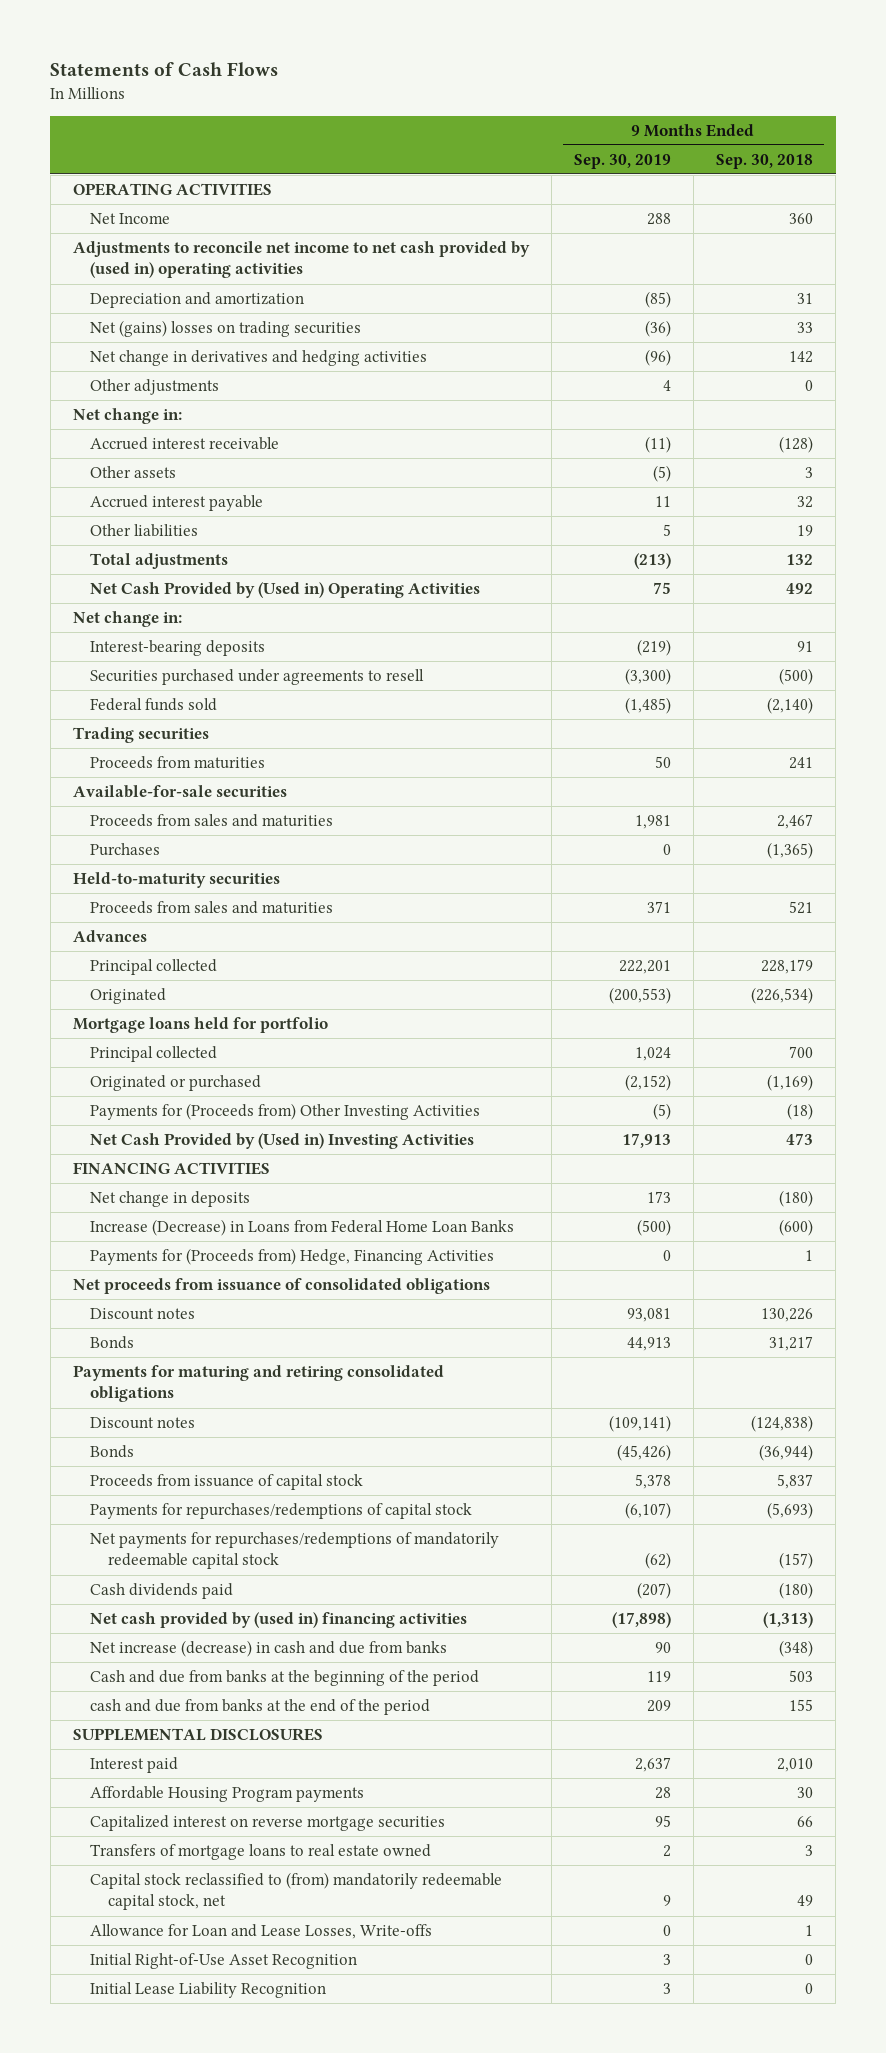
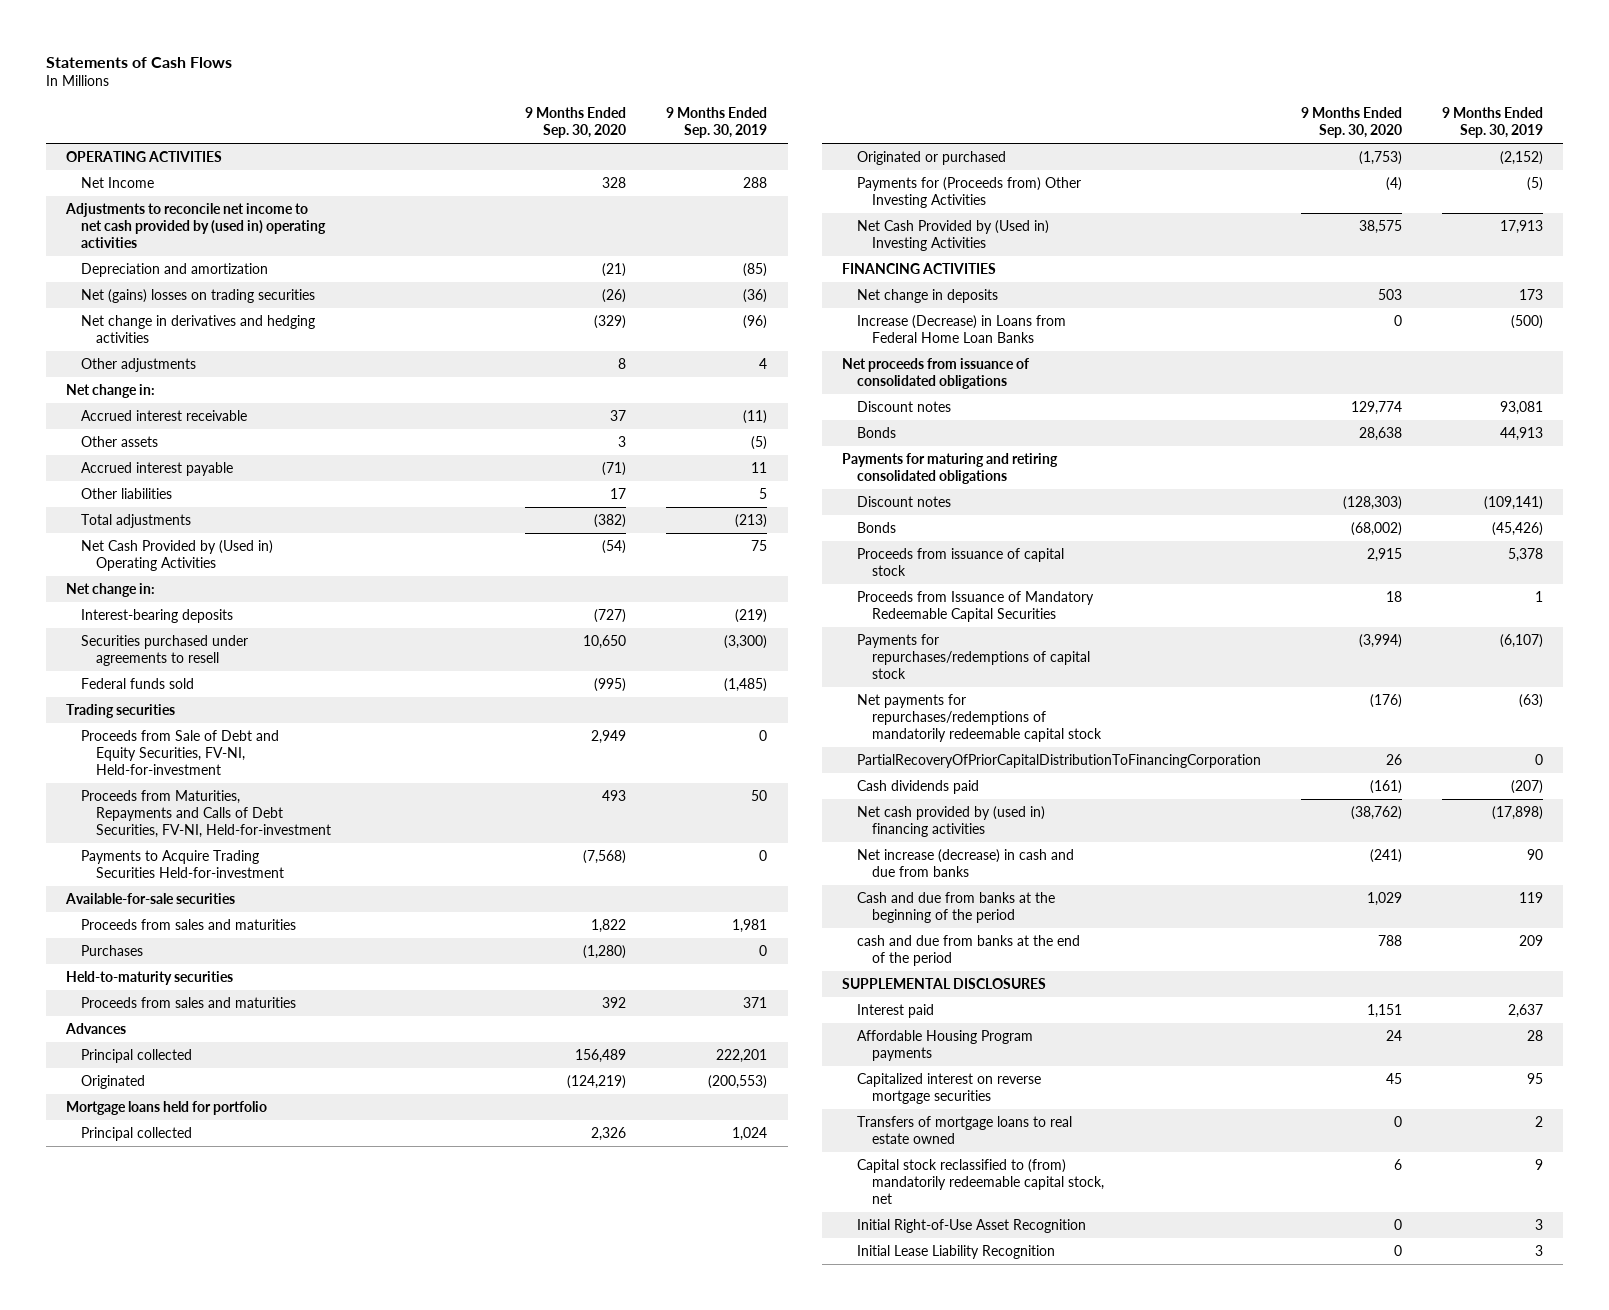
[715,153,813,169] Sep. 30, 2018 -> none
none -> [525,106,627,139] 9 Months Ended Sep. 30, 2020
[90,755,266,769] Proceeds from maturities -> none
none -> [81,729,280,776] Proceeds from Sale of Debt and Equity Securities, FV-NI, Held-for-investment
none -> [81,789,332,839] Proceeds from Maturities, Repayments and Calls of Debt Securities, FV-NI, Held-for-investment
none -> [81,849,285,879] Payments to Acquire Trading Securities Held-for-investment
[90,1247,495,1265] Payments for (Proceeds from) Hedge, Financing Activities -> none
none -> [856,590,1094,623] Proceeds from Issuance of Mandatory Redeemable Capital Securities
[644,1552,671,1570] (62) -> [1519,693,1544,708] (63)
none -> [856,753,1261,768] PartialRecoveryOfPriorCapitalDistributionToFinancingCorporation
[90,1923,433,1939] Allowance for Loan and Lease Losses, Write-offs -> none

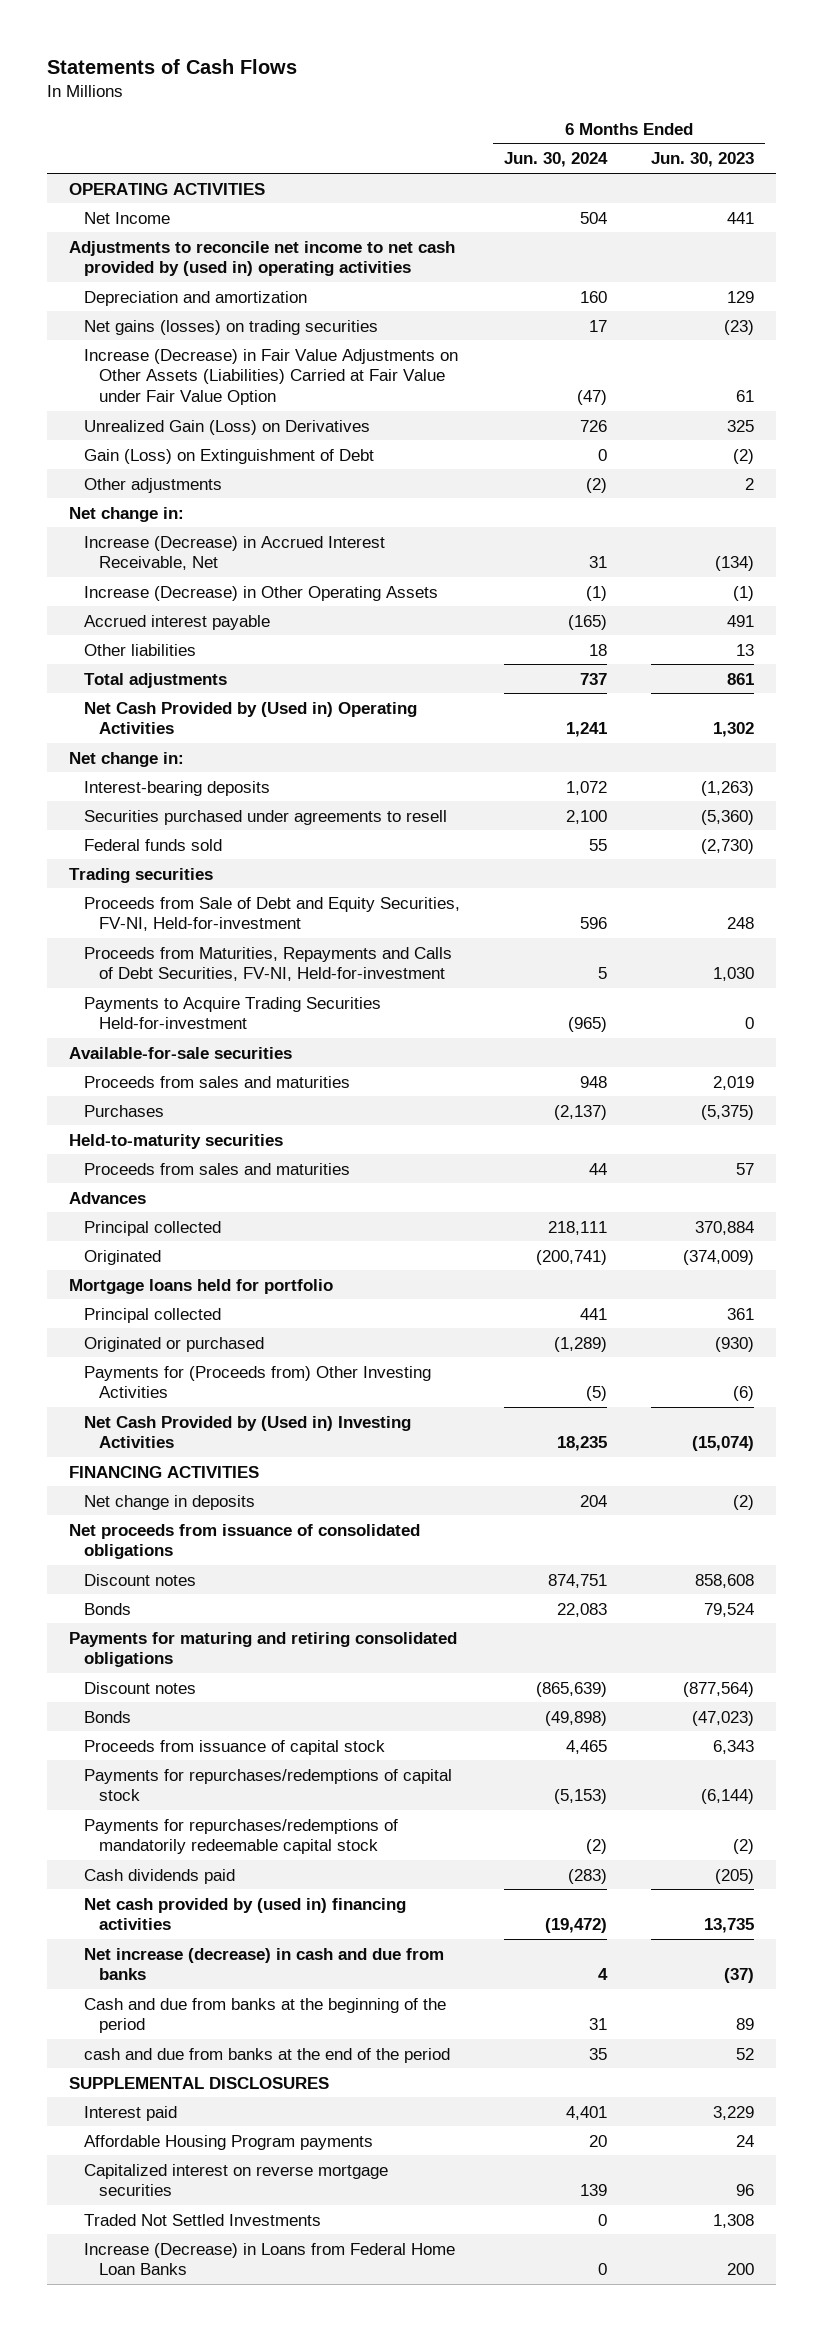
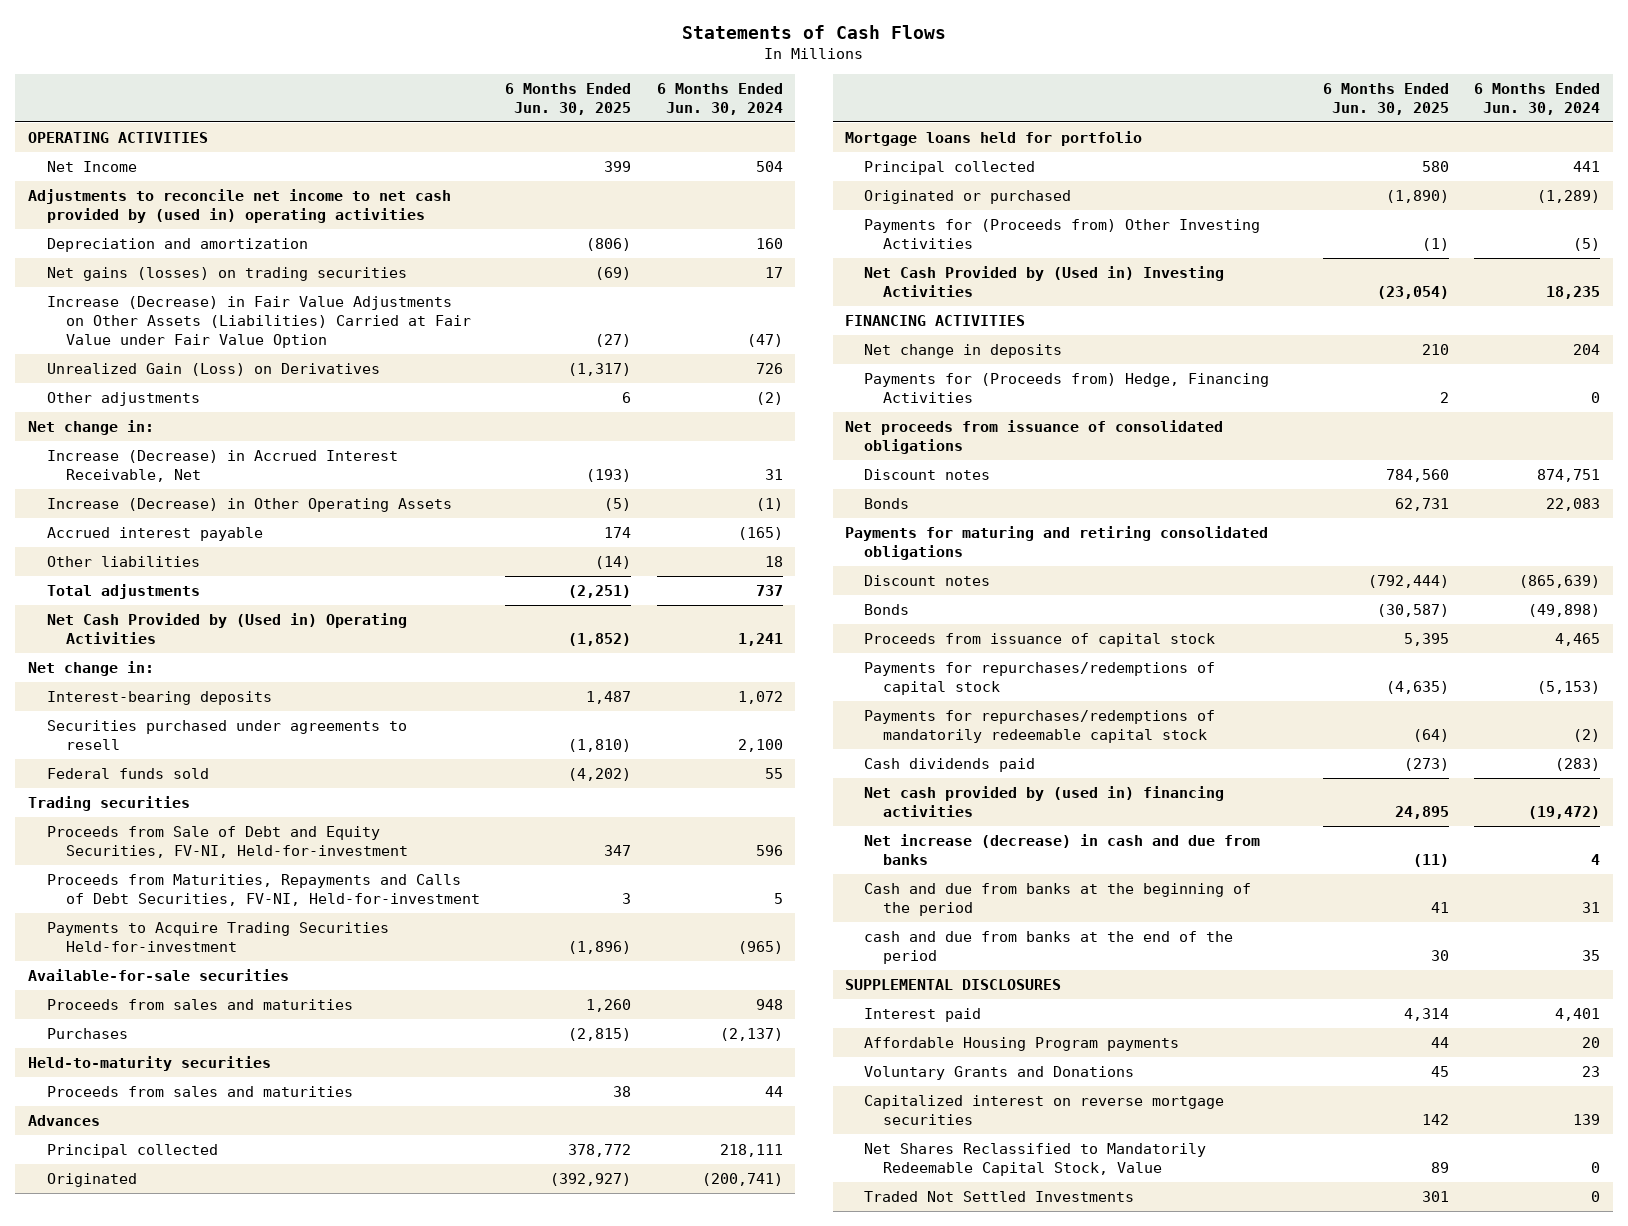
[650,152,754,168] Jun. 30, 2023 -> none
none -> [505,82,632,115] 6 Months Ended Jun. 30, 2025
[84,448,375,464] Gain (Loss) on Extinguishment of Debt -> none
none -> [864,372,1270,403] Payments for (Proceeds from) Hedge, Financing Activities
none -> [864,1065,1135,1080] Voluntary Grants and Donations
none -> [864,1142,1207,1176] Net Shares Reclassified to Mandatorily Redeemable Capital Stock, Value
[84,2242,456,2276] Increase (Decrease) in Loans from Federal Home Loan Banks -> none

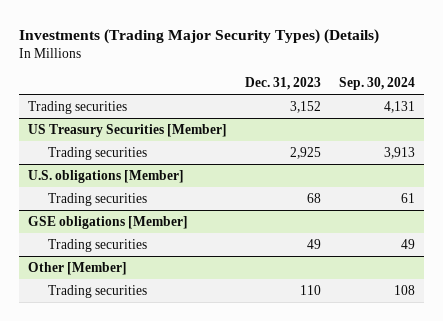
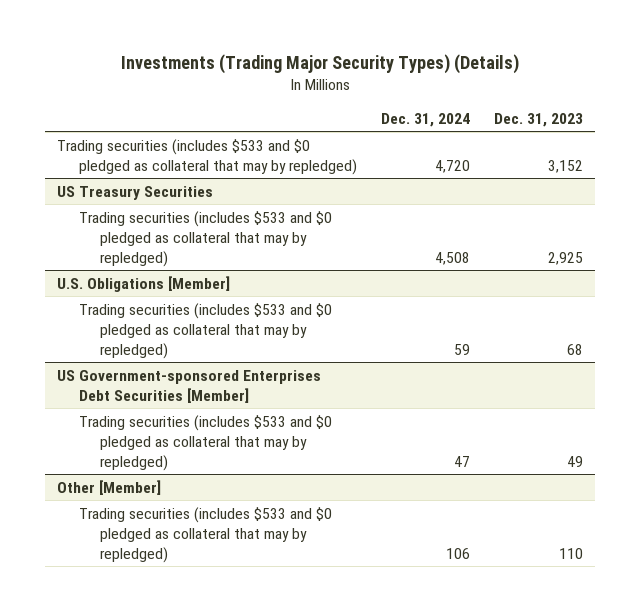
[338,77,415,91] Sep. 30, 2024 -> none
none -> [380,112,470,127] Dec. 31, 2024
[27,100,127,114] Trading securities -> [56,138,357,175] Trading securities (includes $533 and $0 pledged as collateral that may by repledged)
[27,123,227,137] US Treasury Securities [Member] -> [56,185,213,200] US Treasury Securities
[47,146,147,160] Trading securities -> [78,210,332,267] Trading securities (includes $533 and $0 pledged as collateral that may by repledged)
[27,169,184,183] U.S. obligations [Member] -> [56,275,230,292] U.S. Obligations [Member]
[47,192,147,206] Trading securities -> [78,302,332,359] Trading securities (includes $533 and $0 pledged as collateral that may by repledged)
[27,215,188,229] GSE obligations [Member] -> [56,369,321,403] US Government-sponsored Enterprises Debt Securities [Member]
[47,238,147,252] Trading securities -> [78,414,332,471] Trading securities (includes $533 and $0 pledged as collateral that may by repledged)
[47,284,147,298] Trading securities -> [78,506,332,563] Trading securities (includes $533 and $0 pledged as collateral that may by repledged)

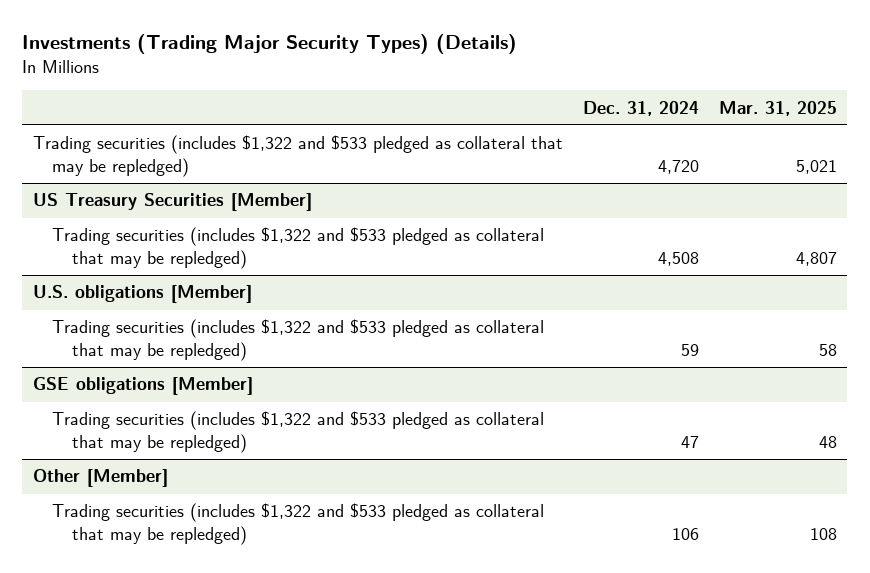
[493,112,583,127] Dec. 31, 2023 -> none
none -> [719,100,838,116] Mar. 31, 2025
[56,138,357,175] Trading securities (includes $533 and $0 pledged as collateral that may by repledged) -> [32,135,563,177] Trading securities (includes $1,322 and $533 pledged as collateral that may be repledged)
[56,185,213,200] US Treasury Securities -> [32,193,312,212] US Treasury Securities [Member]
[78,210,332,267] Trading securities (includes $533 and $0 pledged as collateral that may by repledged) -> [52,227,545,269] Trading securities (includes $1,322 and $533 pledged as collateral that may be repledged)
[56,275,230,292] U.S. Obligations [Member] -> [32,285,252,304] U.S. obligations [Member]
[78,302,332,359] Trading securities (includes $533 and $0 pledged as collateral that may by repledged) -> [52,319,545,361] Trading securities (includes $1,322 and $533 pledged as collateral that may be repledged)
[56,369,321,403] US Government-sponsored Enterprises Debt Securities [Member] -> [32,377,253,396] GSE obligations [Member]
[78,414,332,471] Trading securities (includes $533 and $0 pledged as collateral that may by repledged) -> [52,411,545,453] Trading securities (includes $1,322 and $533 pledged as collateral that may be repledged)
[78,506,332,563] Trading securities (includes $533 and $0 pledged as collateral that may by repledged) -> [52,503,545,545] Trading securities (includes $1,322 and $533 pledged as collateral that may be repledged)

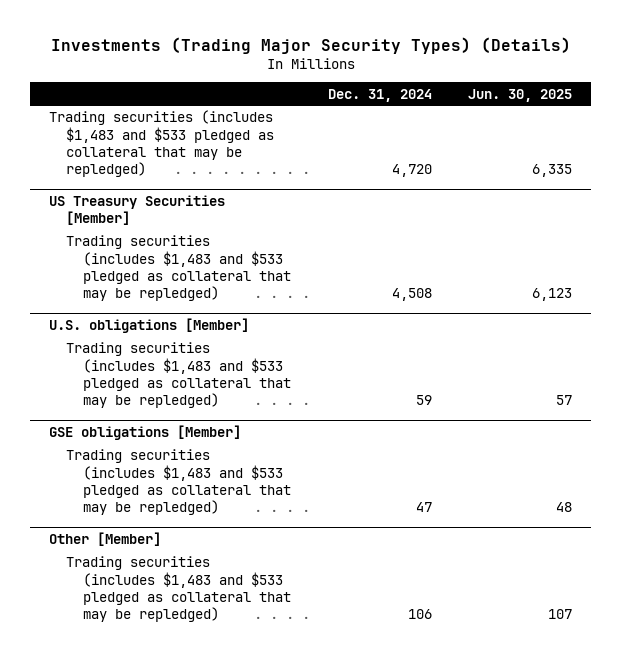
[719,100,838,116] Mar. 31, 2025 -> none
none -> [468,88,573,102] Jun. 30, 2025
[32,135,563,177] Trading securities (includes $1,322 and $533 pledged as collateral that may be repledged) -> [48,110,274,177] Trading securities (includes $1,483 and $533 pledged as collateral that may be repledged)
[52,227,545,269] Trading securities (includes $1,322 and $533 pledged as collateral that may be repledged) -> [65,235,292,301] Trading securities (includes $1,483 and $533 pledged as collateral that may be repledged)
[52,319,545,361] Trading securities (includes $1,322 and $533 pledged as collateral that may be repledged) -> [65,342,292,408] Trading securities (includes $1,483 and $533 pledged as collateral that may be repledged)
[52,411,545,453] Trading securities (includes $1,322 and $533 pledged as collateral that may be repledged) -> [65,449,292,515] Trading securities (includes $1,483 and $533 pledged as collateral that may be repledged)
[52,503,545,545] Trading securities (includes $1,322 and $533 pledged as collateral that may be repledged) -> [65,556,292,622] Trading securities (includes $1,483 and $533 pledged as collateral that may be repledged)

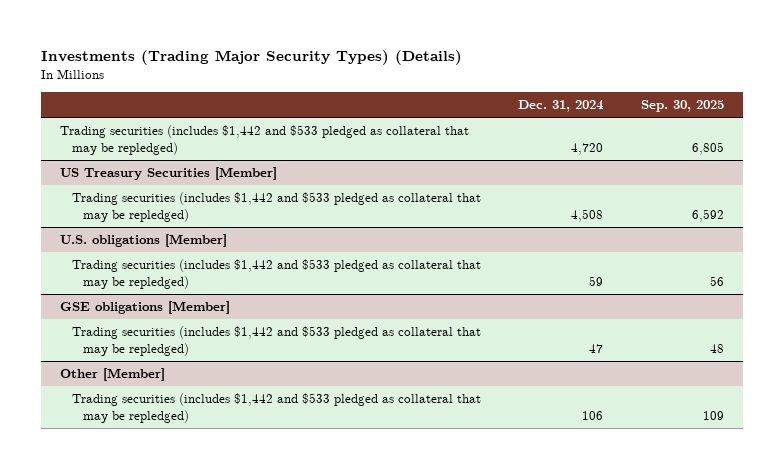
[468,88,573,102] Jun. 30, 2025 -> none
none -> [641,100,725,113] Sep. 30, 2025
[48,110,274,177] Trading securities (includes $1,483 and $533 pledged as collateral that may be repledged) -> [59,125,469,156] Trading securities (includes $1,442 and $533 pledged as collateral that may be repledged)
[65,235,292,301] Trading securities (includes $1,483 and $533 pledged as collateral that may be repledged) -> [71,192,481,223] Trading securities (includes $1,442 and $533 pledged as collateral that may be repledged)
[65,342,292,408] Trading securities (includes $1,483 and $533 pledged as collateral that may be repledged) -> [71,259,481,290] Trading securities (includes $1,442 and $533 pledged as collateral that may be repledged)
[65,449,292,515] Trading securities (includes $1,483 and $533 pledged as collateral that may be repledged) -> [71,326,481,357] Trading securities (includes $1,442 and $533 pledged as collateral that may be repledged)
[65,556,292,622] Trading securities (includes $1,483 and $533 pledged as collateral that may be repledged) -> [71,393,481,424] Trading securities (includes $1,442 and $533 pledged as collateral that may be repledged)

